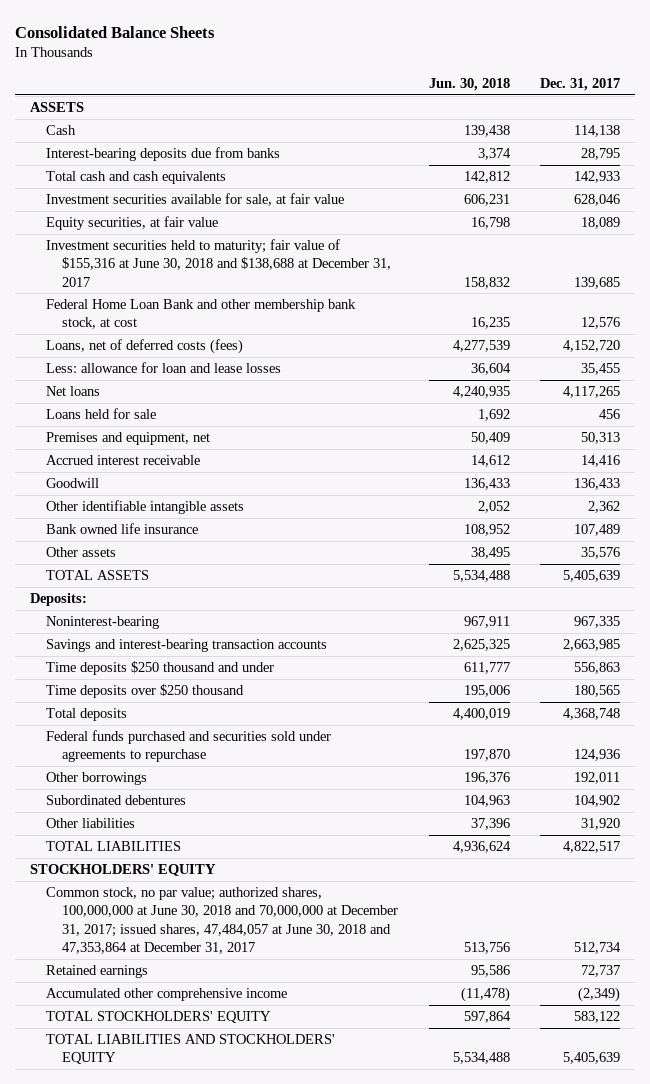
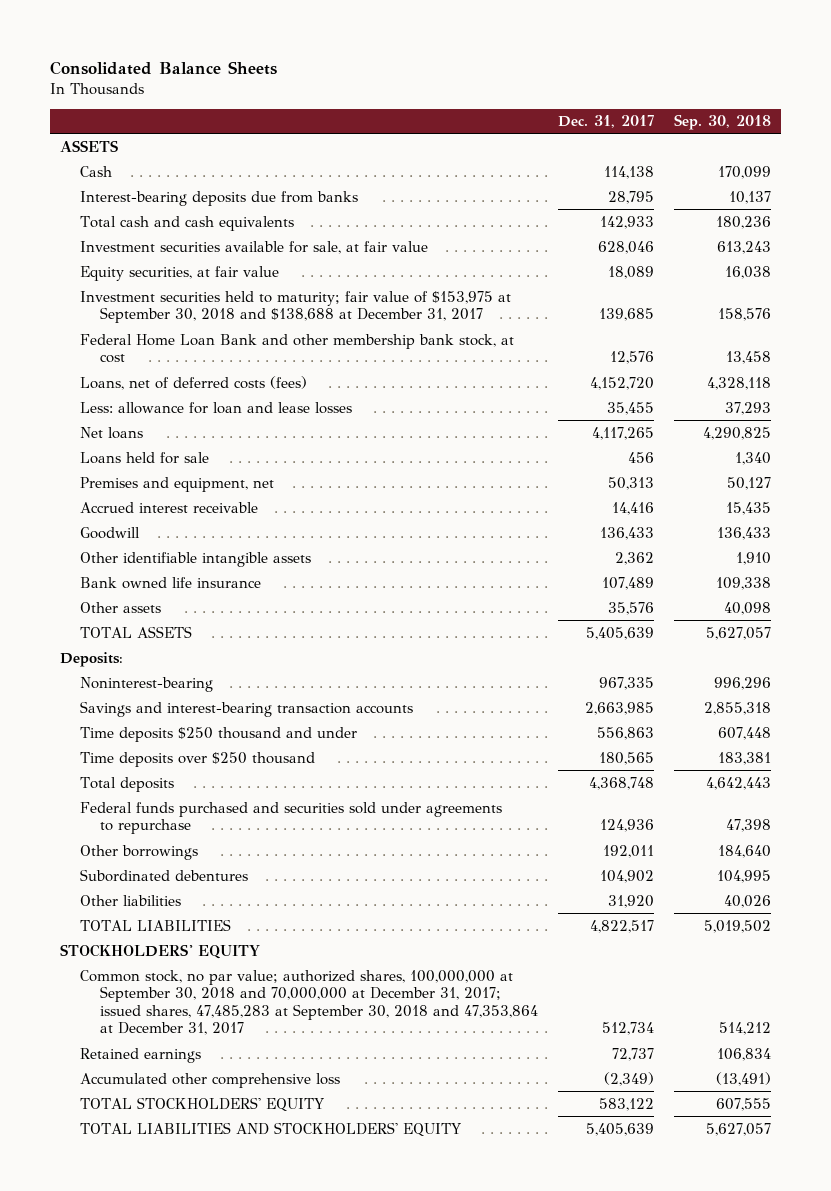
[428,78,510,92] Jun. 30, 2018 -> none
none -> [673,114,771,131] Sep. 30, 2018
[46,239,392,287] Investment securities held to maturity; fair value of $155,316 at June 30, 2018 and $138,688 at December 31, 2017 -> [80,290,512,324] Investment securities held to maturity; fair value of $153,975 at September 30, 2018 and $138,688 at December 31, 2017
[46,887,399,954] Common stock, no par value; authorized shares, 100,000,000 at June 30, 2018 and 70,000,000 at December 31, 2017; issued shares, 47,484,057 at June 30, 2018 and 47,353,864 at December 31, 2017 -> [80,969,538,1036] Common stock, no par value; authorized shares, 100,000,000 at September 30, 2018 and 70,000,000 at December 31, 2017; issued shares, 47,485,283 at September 30, 2018 and 47,353,864 at December 31, 2017
[46,988,288,1002] Accumulated other comprehensive income -> [80,1072,341,1088] Accumulated other comprehensive loss

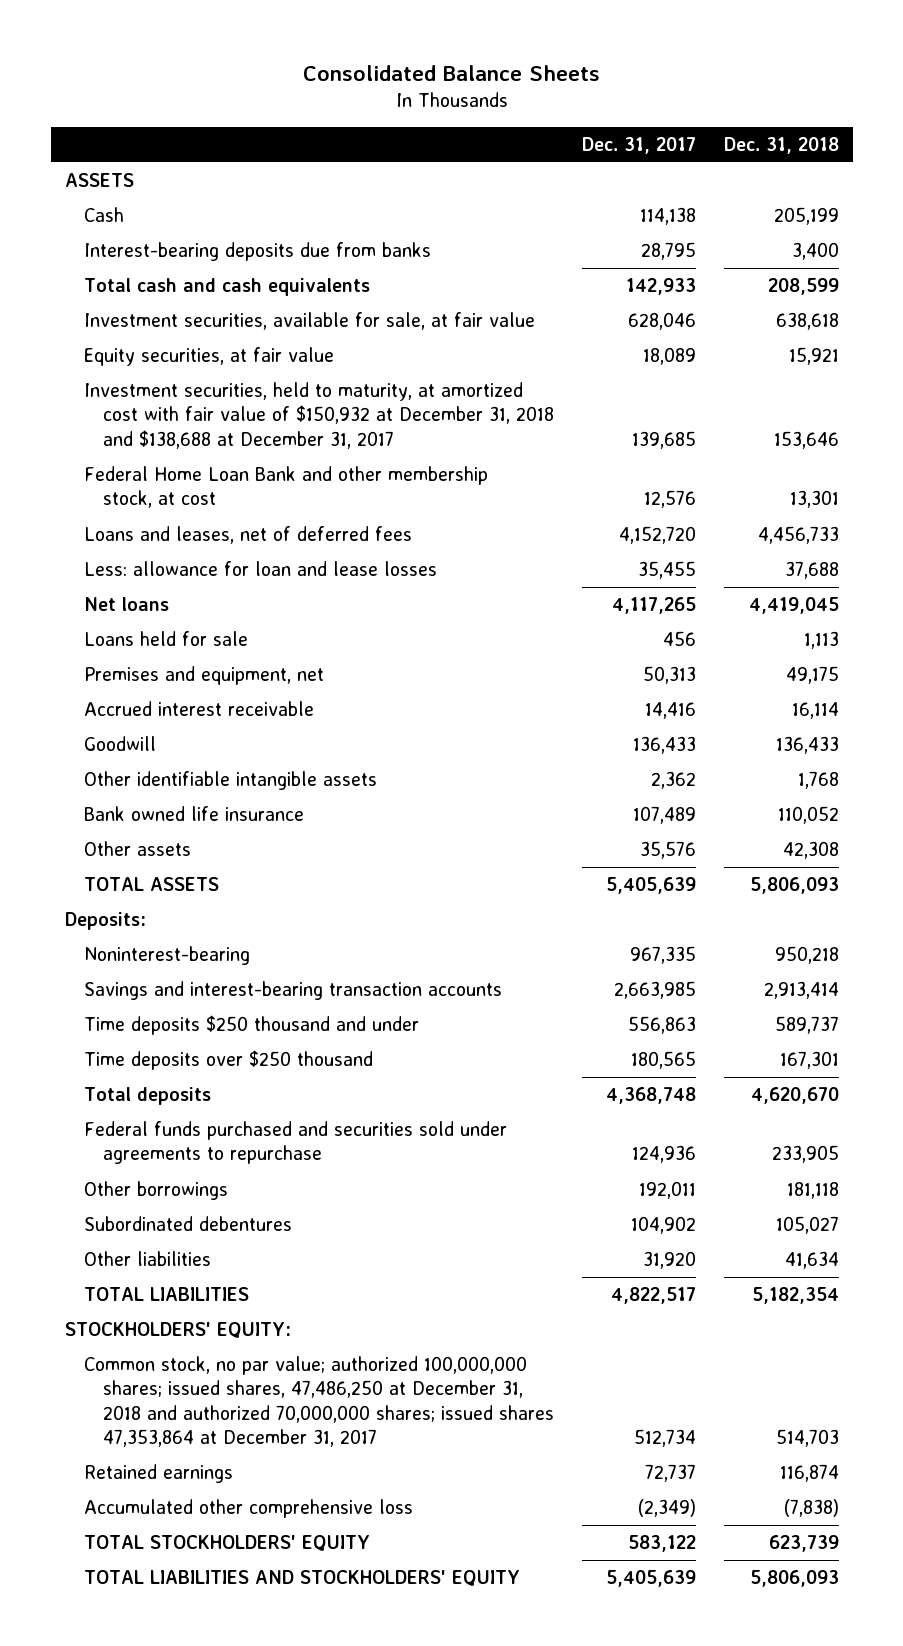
[673,114,771,131] Sep. 30, 2018 -> none
none -> [723,136,839,154] Dec. 31, 2018
[80,240,429,254] Investment securities available for sale, at fair value -> [84,312,536,331] Investment securities, available for sale, at fair value
[80,290,512,324] Investment securities held to maturity; fair value of $153,975 at September 30, 2018 and $138,688 at December 31, 2017 -> [84,382,555,449] Investment securities, held to maturity, at amortized cost with fair value of $150,932 at December 31, 2018 and $138,688 at December 31, 2017
[80,333,515,364] Federal Home Loan Bank and other membership bank stock, at cost -> [84,466,489,509] Federal Home Loan Bank and other membership stock, at cost
[80,375,308,390] Loans, net of deferred costs (fees) -> [84,526,413,545] Loans and leases, net of deferred fees
[60,943,261,959] STOCKHOLDERS' EQUITY -> [64,1322,291,1339] STOCKHOLDERS' EQUITY:
[80,969,538,1036] Common stock, no par value; authorized shares, 100,000,000 at September 30, 2018 and 70,000,000 at December 31, 2017; issued shares, 47,485,283 at September 30, 2018 and 47,353,864 at December 31, 2017 -> [84,1356,555,1448] Common stock, no par value; authorized 100,000,000 shares; issued shares, 47,486,250 at December 31, 2018 and authorized 70,000,000 shares; issued shares 47,353,864 at December 31, 2017

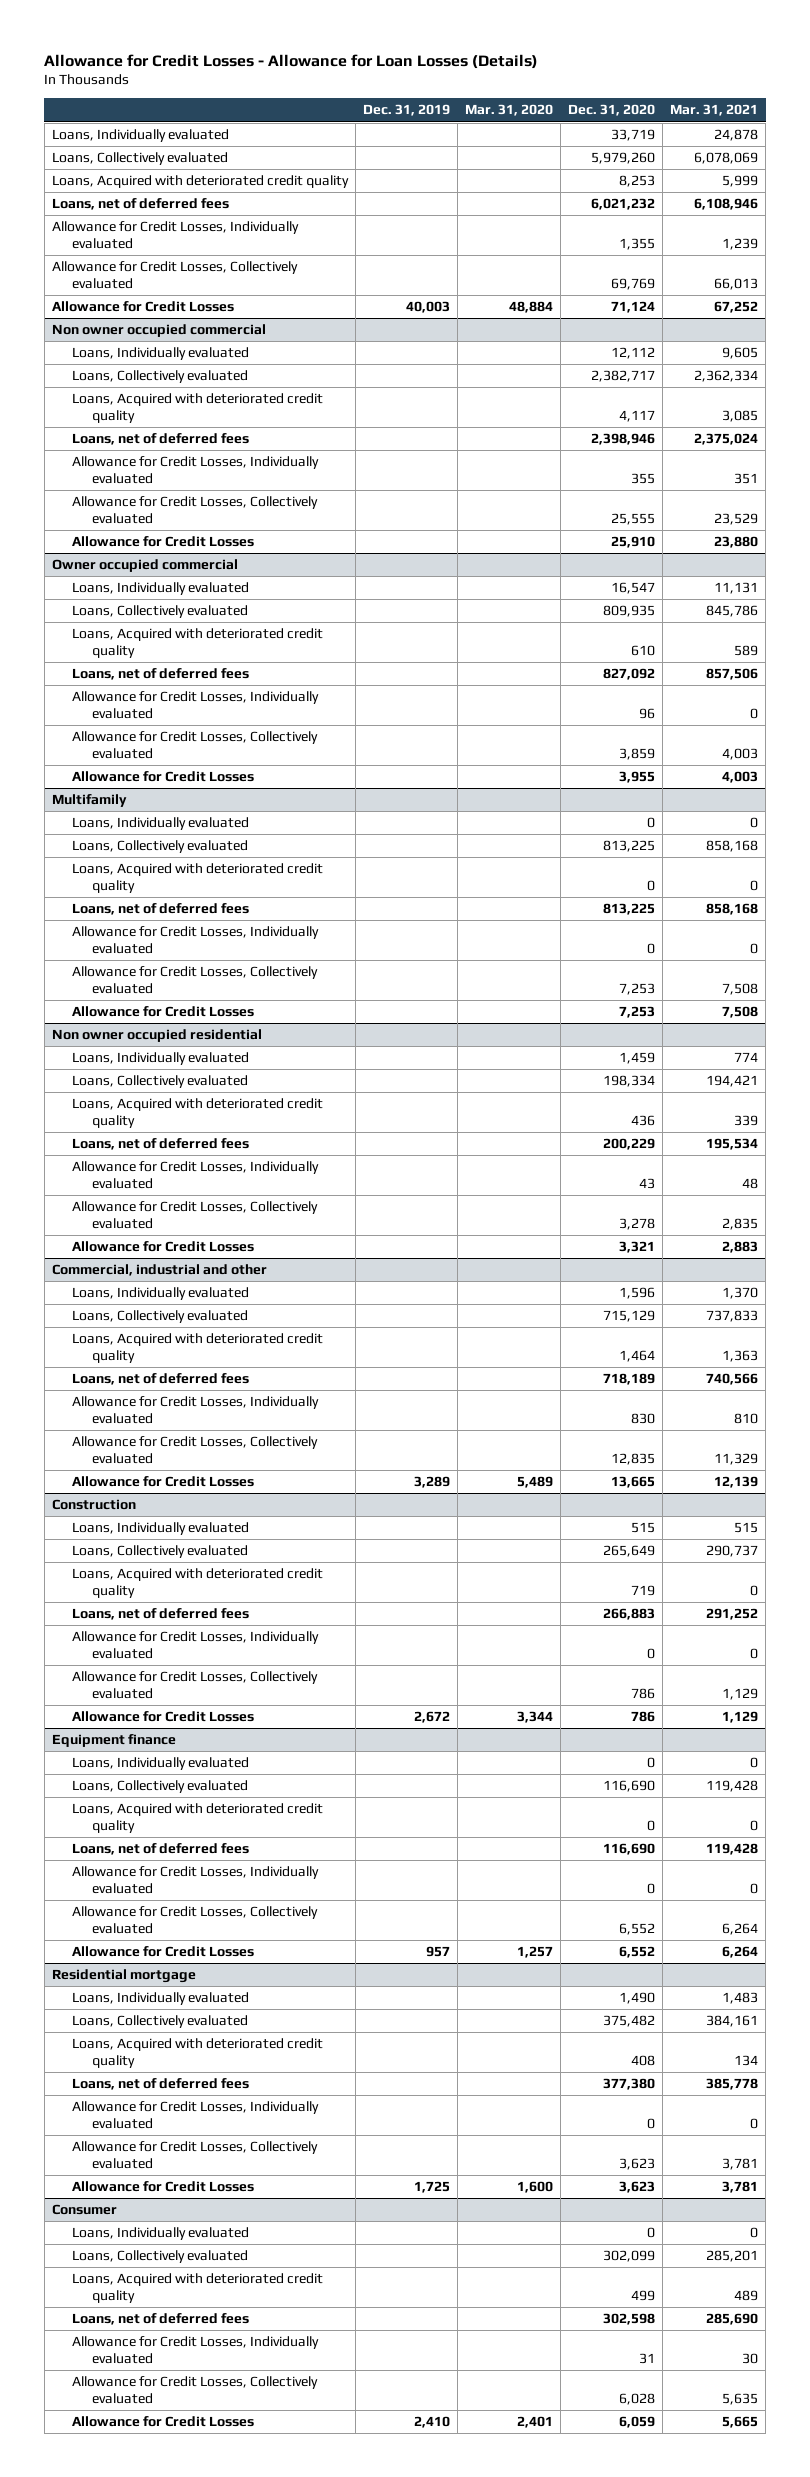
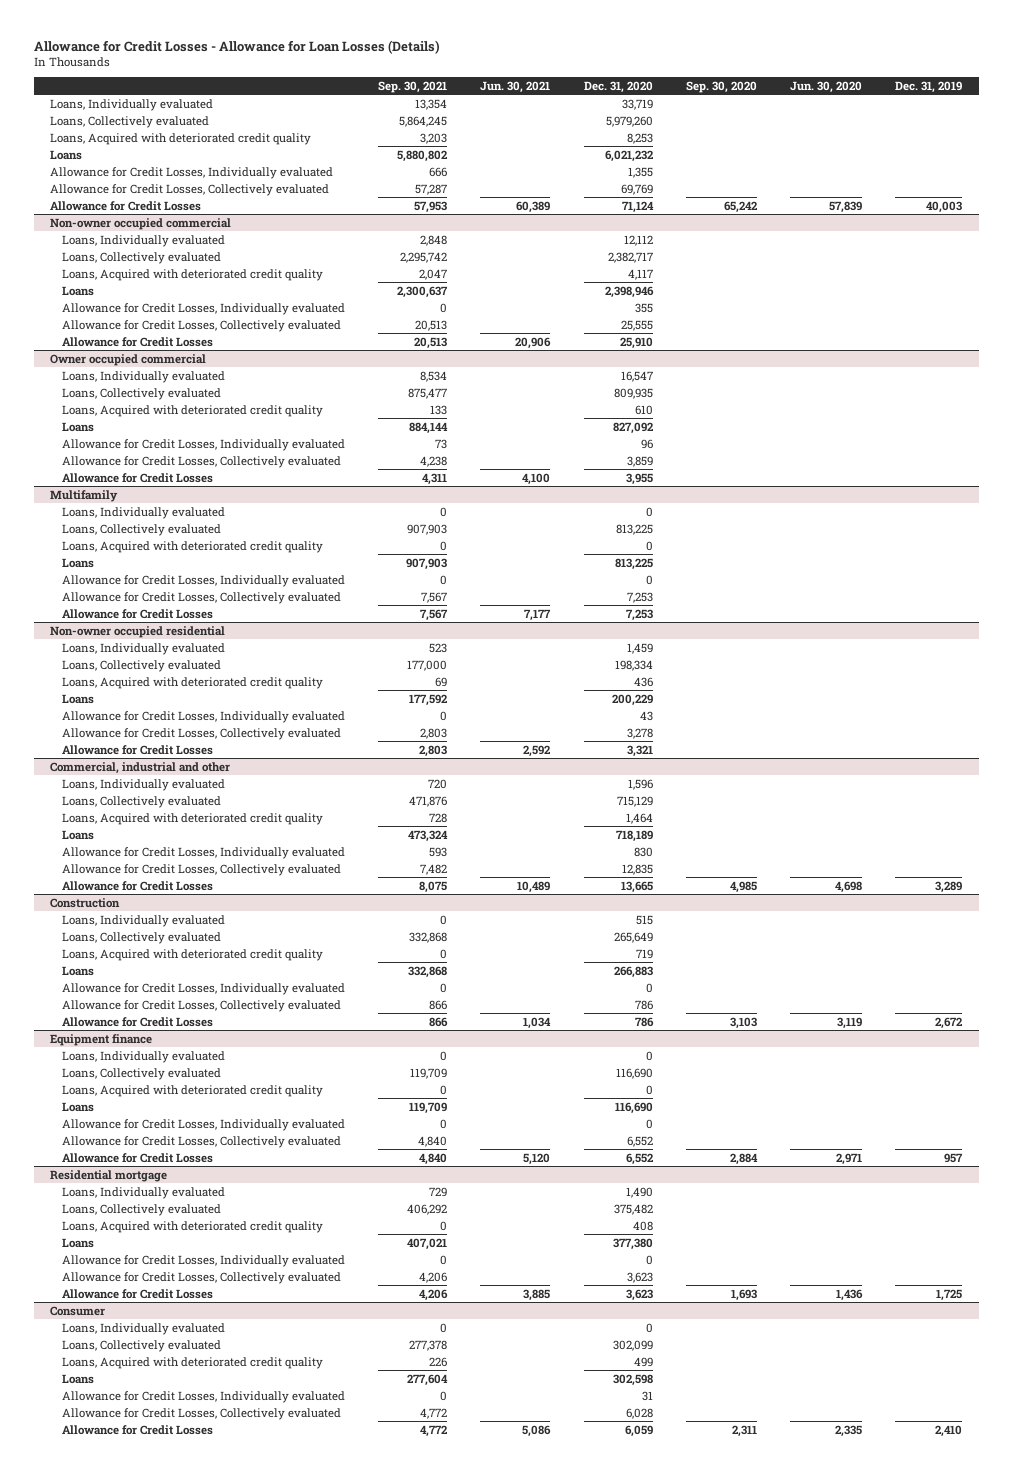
[464,104,553,117] Mar. 31, 2020 -> none
[670,104,759,117] Mar. 31, 2021 -> none
none -> [378,81,448,94] Sep. 30, 2021
none -> [480,81,551,94] Jun. 30, 2021
none -> [685,81,757,94] Sep. 30, 2020
none -> [790,81,863,94] Jun. 30, 2020
[51,198,229,211] Loans, net of deferred fees -> [50,149,83,160] Loans
[51,324,266,338] Non owner occupied commercial -> [50,217,232,230] Non-owner occupied commercial
[72,433,250,446] Loans, net of deferred fees -> [62,285,95,296] Loans
[72,668,250,681] Loans, net of deferred fees -> [62,421,95,432] Loans
[72,903,250,916] Loans, net of deferred fees -> [62,557,95,568] Loans
[51,1029,262,1043] Non owner occupied residential -> [50,625,226,638] Non-owner occupied residential
[72,1138,250,1151] Loans, net of deferred fees -> [62,693,95,704] Loans
[72,1373,250,1386] Loans, net of deferred fees -> [62,829,95,840] Loans
[72,1608,250,1621] Loans, net of deferred fees -> [62,965,95,976] Loans
[72,1843,250,1856] Loans, net of deferred fees -> [62,1101,95,1112] Loans
[72,2078,250,2091] Loans, net of deferred fees -> [62,1237,95,1248] Loans
[72,2313,250,2326] Loans, net of deferred fees -> [62,1373,95,1384] Loans

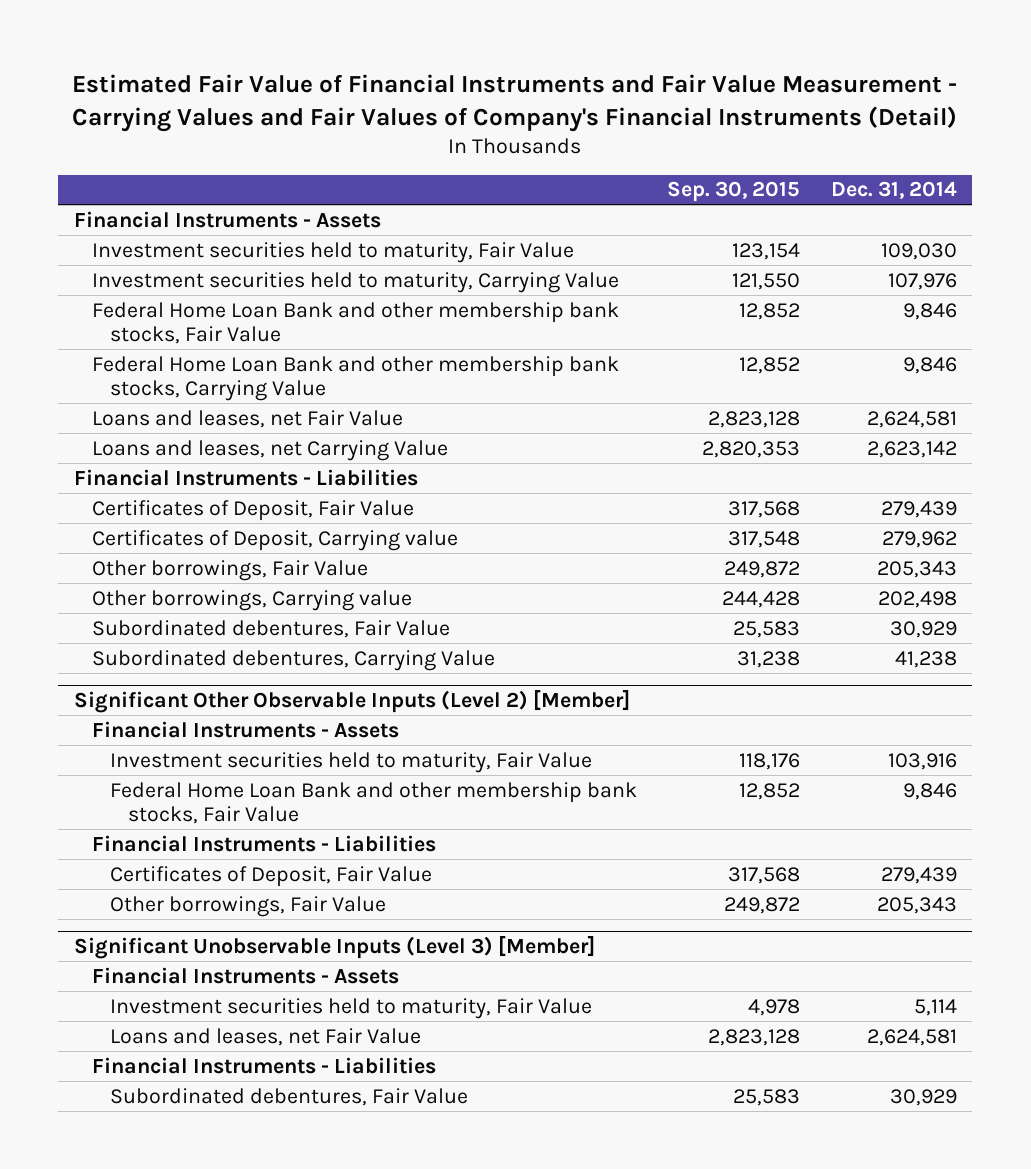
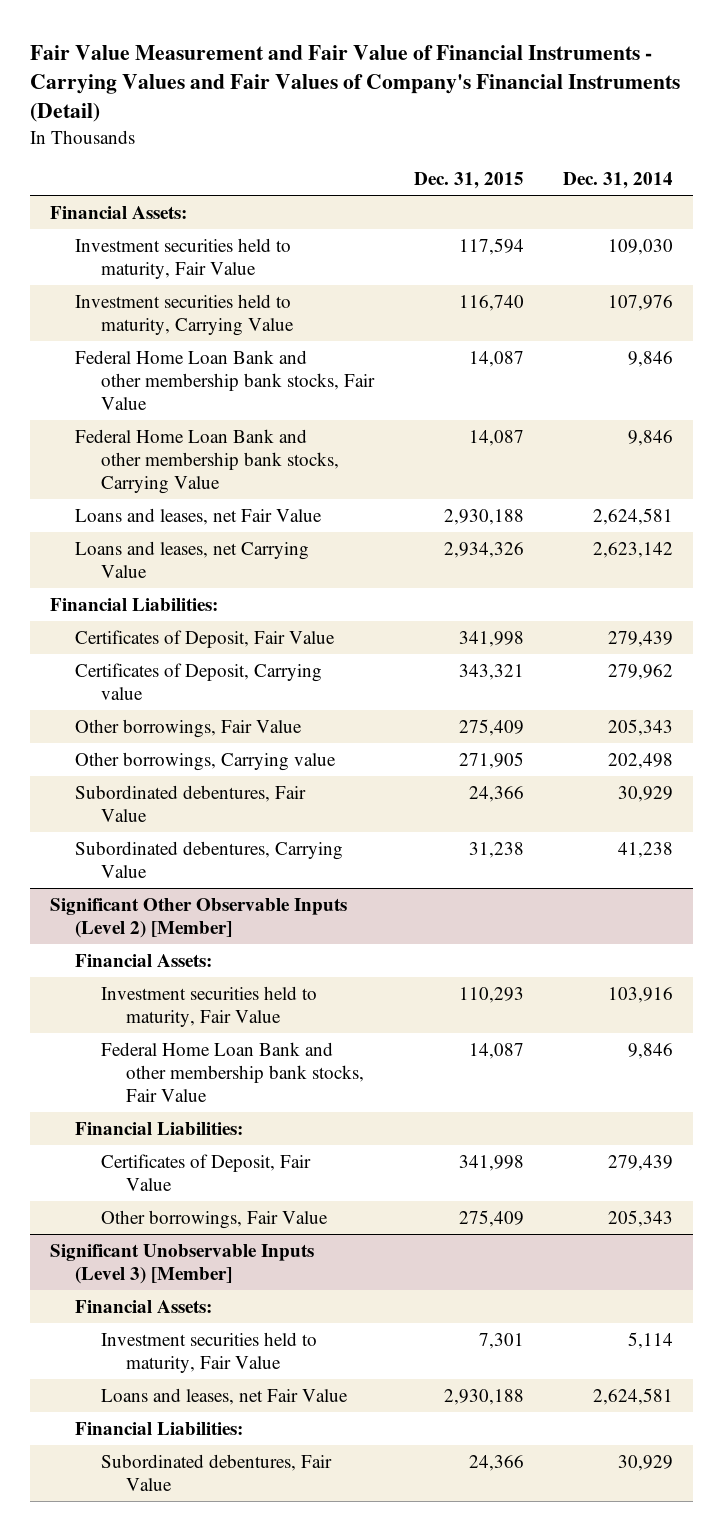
[72,73,958,132] Estimated Fair Value of Financial Instruments and Fair Value Measurement - Carrying Values and Fair Values of Company's Financial Instruments (Detail) -> [30,44,681,123] Fair Value Measurement and Fair Value of Financial Instruments - Carrying Values and Fair Values of Company's Financial Instruments (Detail)
[667,181,801,203] Sep. 30, 2015 -> none
none -> [413,172,524,190] Dec. 31, 2015
[73,210,381,228] Financial Instruments - Assets -> [50,205,188,219] Financial Assets:
[73,468,418,486] Financial Instruments - Liabilities -> [50,597,219,611] Financial Liabilities:
[91,720,399,738] Financial Instruments - Assets -> [75,953,213,967] Financial Assets:
[91,834,436,852] Financial Instruments - Liabilities -> [75,1121,244,1135] Financial Liabilities:
[91,966,399,984] Financial Instruments - Assets -> [75,1299,213,1313] Financial Assets:
[91,1056,436,1074] Financial Instruments - Liabilities -> [75,1421,244,1435] Financial Liabilities:

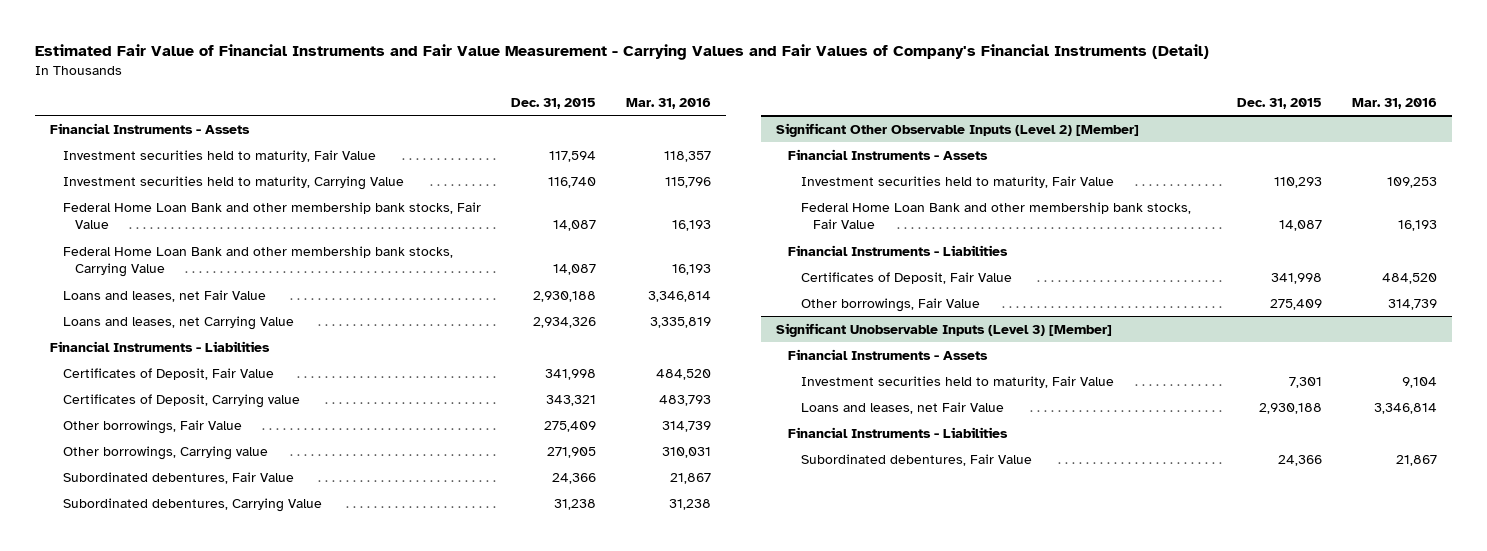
[30,44,681,123] Fair Value Measurement and Fair Value of Financial Instruments - Carrying Values and Fair Values of Company's Financial Instruments (Detail) -> [35,44,1210,61] Estimated Fair Value of Financial Instruments and Fair Value Measurement - Carrying Values and Fair Values of Company's Financial Instruments (Detail)
[563,172,674,190] Dec. 31, 2014 -> none
none -> [626,97,712,109] Mar. 31, 2016
[50,205,188,219] Financial Assets: -> [50,122,251,134] Financial Instruments - Assets
[50,597,219,611] Financial Liabilities: -> [50,340,271,352] Financial Instruments - Liabilities
[75,953,213,967] Financial Assets: -> [788,148,989,160] Financial Instruments - Assets
[75,1121,244,1135] Financial Liabilities: -> [788,244,1009,256] Financial Instruments - Liabilities
[75,1299,213,1313] Financial Assets: -> [788,348,989,360] Financial Instruments - Assets
[75,1421,244,1435] Financial Liabilities: -> [788,426,1009,438] Financial Instruments - Liabilities

